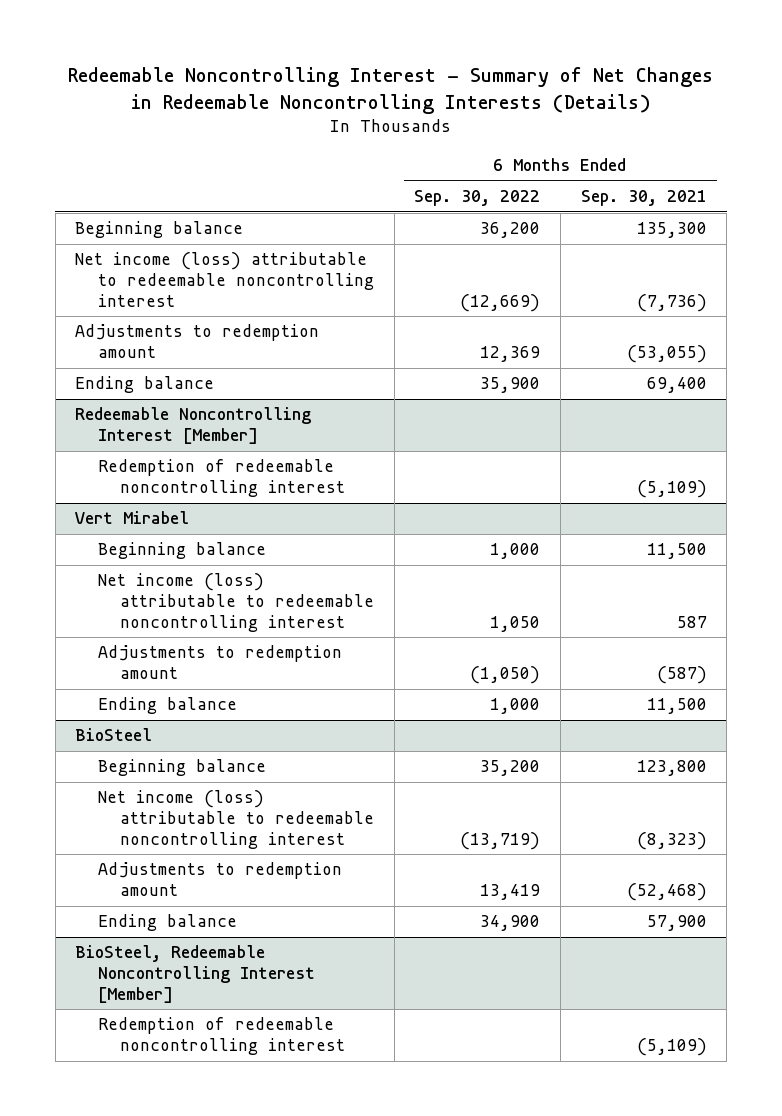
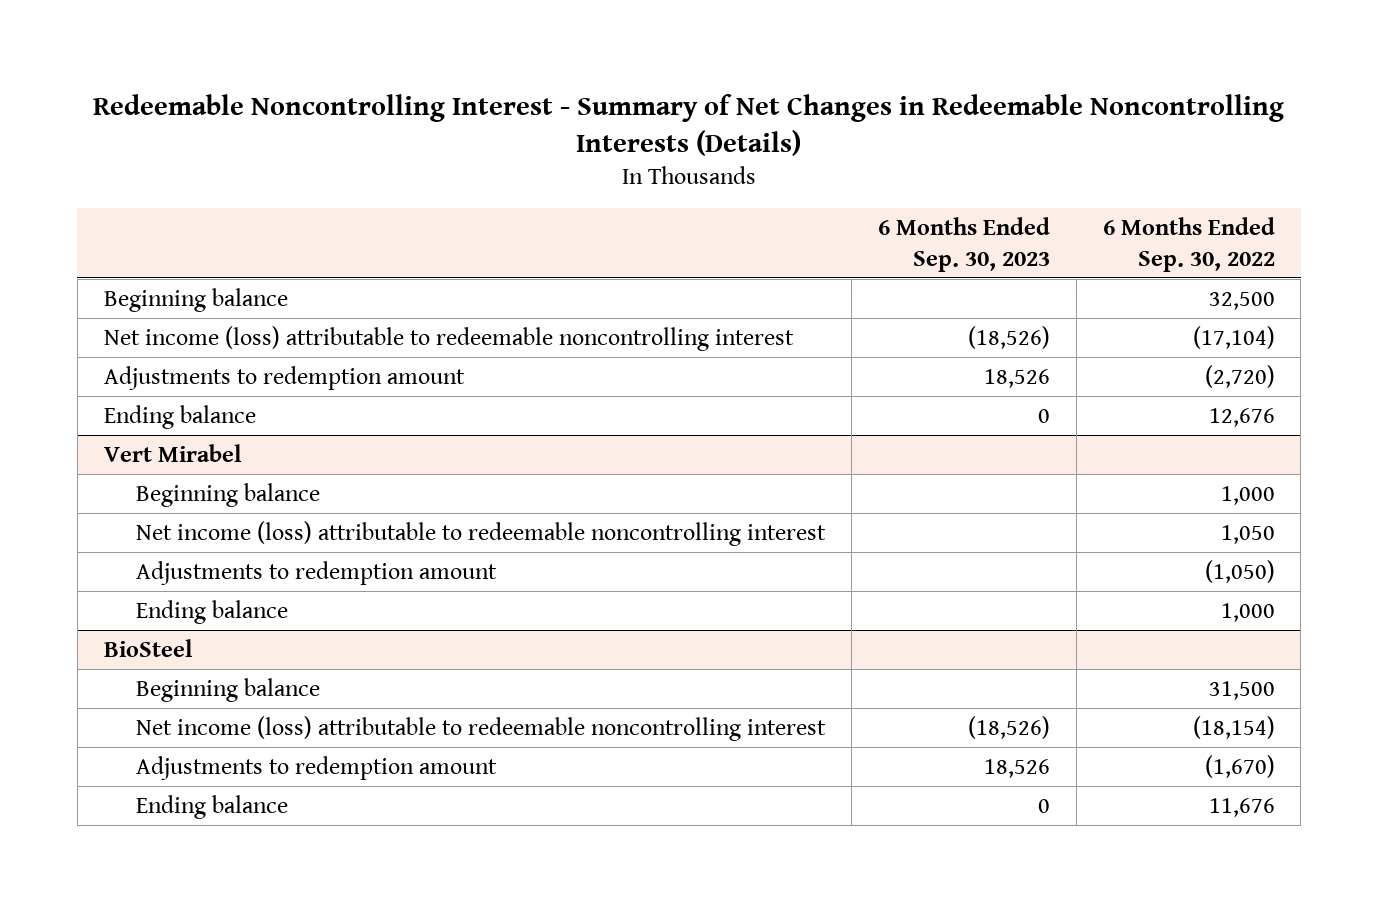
[580,190,707,207] Sep. 30, 2021 -> none
none -> [877,217,1050,272] 6 Months Ended Sep. 30, 2023
[75,407,312,445] Redeemable Noncontrolling Interest [Member] -> none
[97,459,346,498] Redemption of redeemable noncontrolling interest -> none
[480,222,541,239] 36,200 -> [1208,292,1275,311] 32,500
[460,293,541,312] (12,669) -> [1192,326,1275,350] (17,104)
[480,346,541,363] 12,369 -> [1204,365,1275,389] (2,720)
[480,377,541,394] 35,900 -> [1208,408,1275,428] 12,676
[75,945,315,1003] BioSteel, Redeemable Noncontrolling Interest [Member] -> none
[97,1017,346,1056] Redemption of redeemable noncontrolling interest -> none
[480,760,541,777] 35,200 -> [1208,681,1275,701] 31,500
[460,831,541,850] (13,719) -> [1192,716,1275,740] (18,154)
[480,884,541,901] 13,419 -> [1204,755,1275,779] (1,670)
[480,915,541,932] 34,900 -> [1208,798,1275,818] 11,676

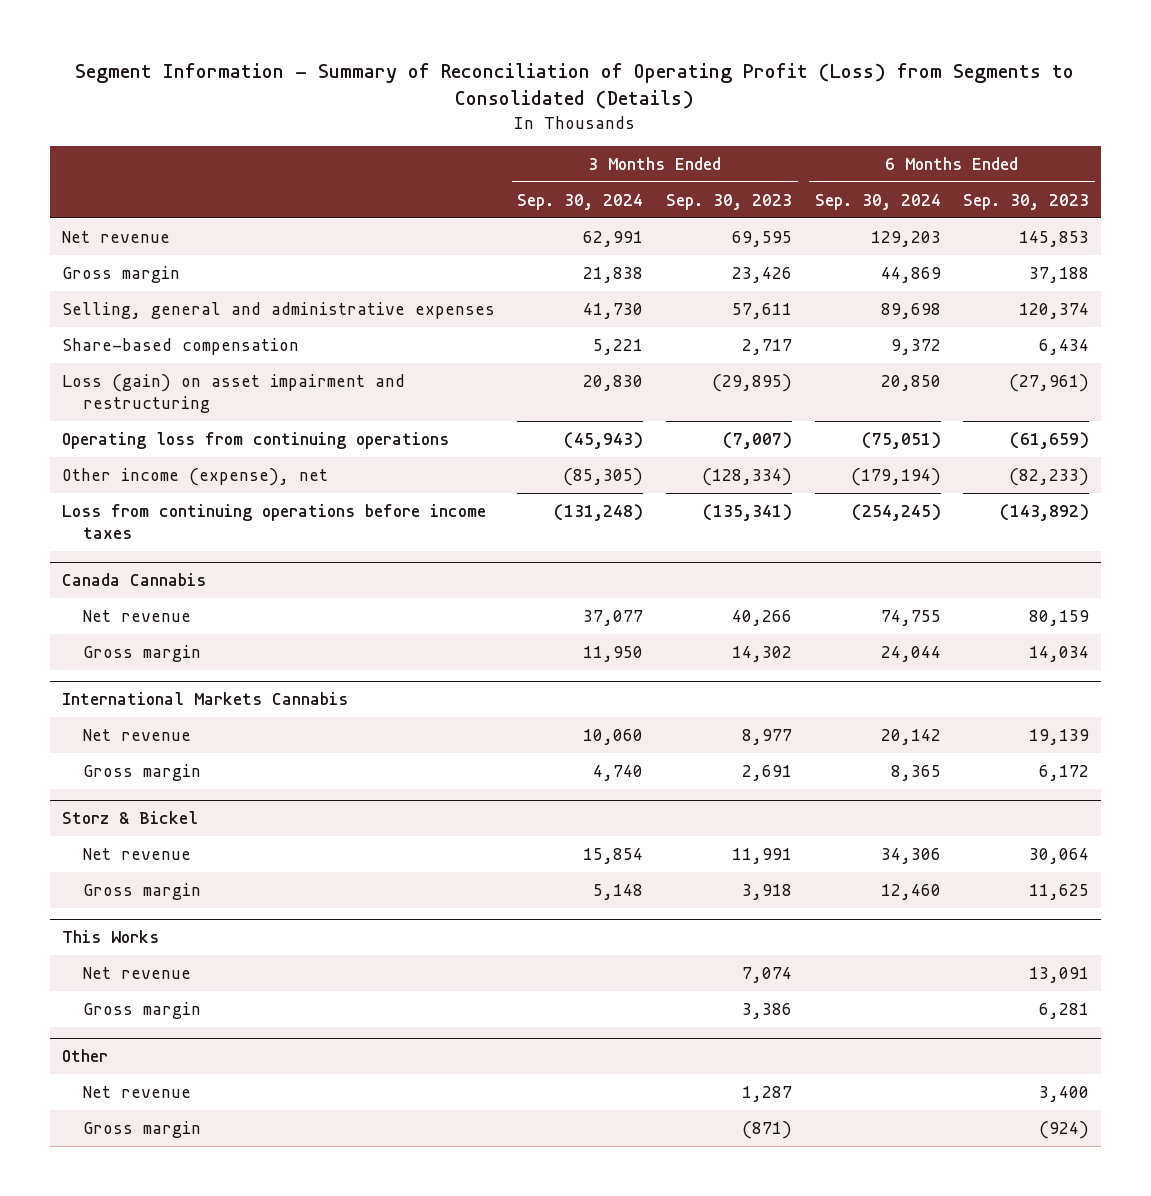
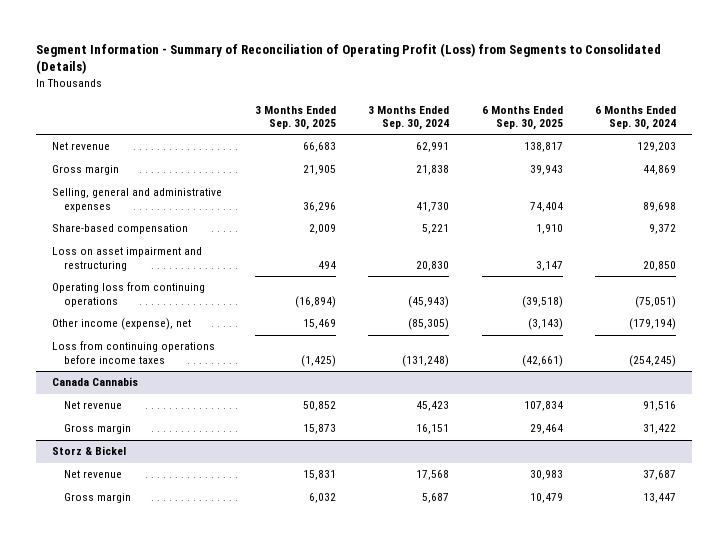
[665,193,792,210] Sep. 30, 2023 -> none
[963,193,1090,210] Sep. 30, 2023 -> none
none -> [254,105,336,131] 3 Months Ended Sep. 30, 2025
none -> [481,105,563,131] 6 Months Ended Sep. 30, 2025
[61,373,405,413] Loss (gain) on asset impairment and restructuring -> [52,247,203,271] Loss on asset impairment and restructuring
[61,691,348,705] International Markets Cannabis -> none
[82,728,191,741] Net revenue -> none
[82,763,201,781] Gross margin -> none
[583,609,644,626] 37,077 -> [416,401,450,412] 45,423
[880,609,941,626] 74,755 -> [643,401,677,412] 91,516
[583,645,644,662] 11,950 -> [416,424,450,435] 16,151
[880,645,941,662] 24,044 -> [643,424,677,435] 31,422
[61,929,159,943] This Works -> none
[82,966,191,979] Net revenue -> none
[82,1001,201,1019] Gross margin -> none
[61,1048,108,1062] Other -> none
[82,1085,191,1098] Net revenue -> none
[82,1120,201,1138] Gross margin -> none
[583,847,644,864] 15,854 -> [416,470,450,481] 17,568
[880,847,941,864] 34,306 -> [643,470,677,481] 37,687
[593,883,644,900] 5,148 -> [422,493,450,504] 5,687
[880,883,941,900] 12,460 -> [643,493,677,504] 13,447

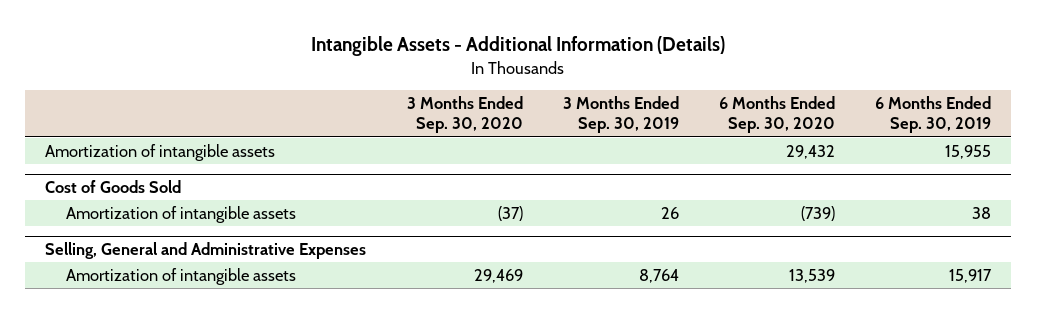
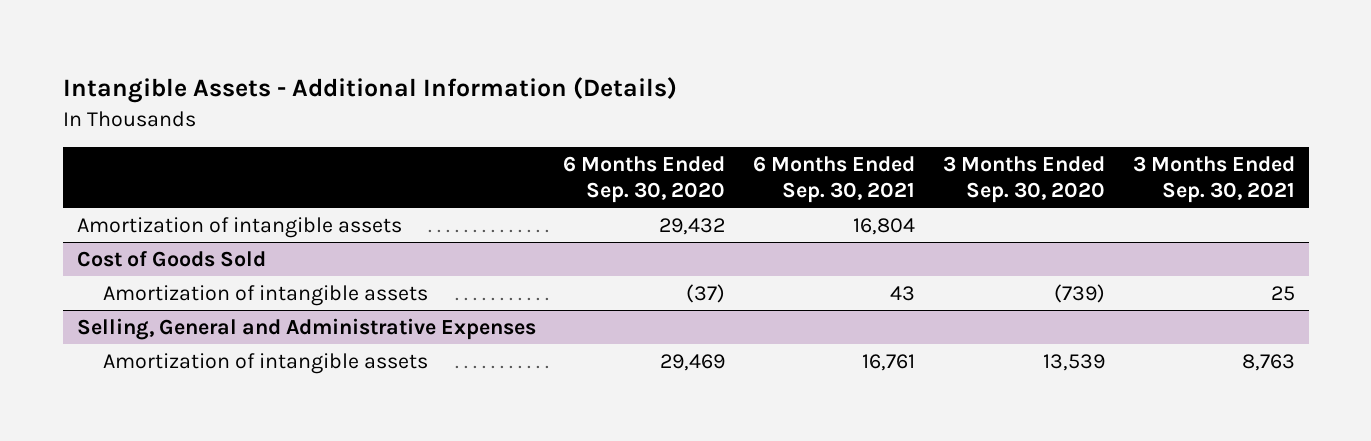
[562,96,679,134] 3 Months Ended Sep. 30, 2019 -> none
[875,96,992,134] 6 Months Ended Sep. 30, 2019 -> none
none -> [753,155,916,204] 6 Months Ended Sep. 30, 2021
none -> [1132,155,1295,204] 3 Months Ended Sep. 30, 2021
[497,205,523,221] (37) -> [1054,283,1106,303] (739)
[800,205,835,221] (739) -> [686,283,726,303] (37)
[473,268,523,283] 29,469 -> [1043,353,1106,371] 13,539
[788,268,835,283] 13,539 -> [660,353,726,371] 29,469

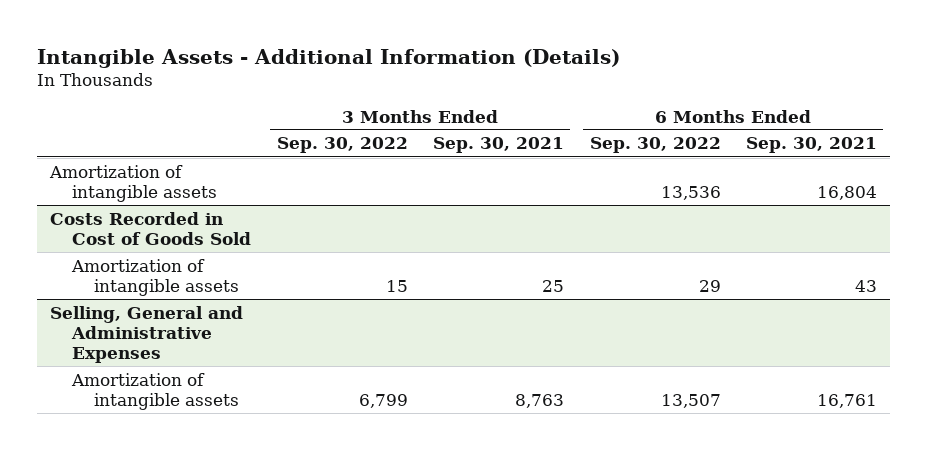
[563,155,726,204] 6 Months Ended Sep. 30, 2020 -> none
[943,155,1106,204] 3 Months Ended Sep. 30, 2020 -> none
none -> [276,137,408,154] Sep. 30, 2022
none -> [589,137,721,154] Sep. 30, 2022
[76,250,266,267] Cost of Goods Sold -> [50,211,251,245] Costs Recorded in Cost of Goods Sold

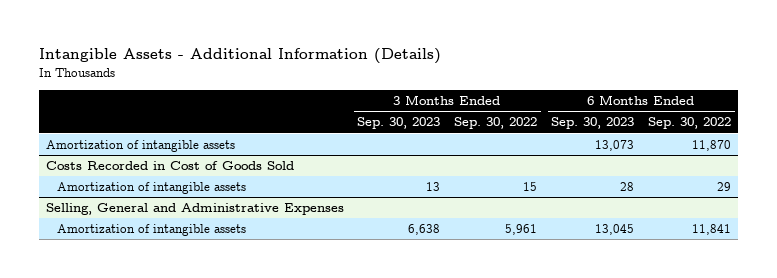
[433,137,565,154] Sep. 30, 2021 -> none
[746,137,878,154] Sep. 30, 2021 -> none
none -> [357,117,441,130] Sep. 30, 2023
none -> [551,117,635,130] Sep. 30, 2023
[660,185,721,200] 13,536 -> [692,140,732,152] 11,870
[358,393,408,408] 6,799 -> [505,224,538,236] 5,961
[660,393,721,408] 13,507 -> [692,224,732,236] 11,841

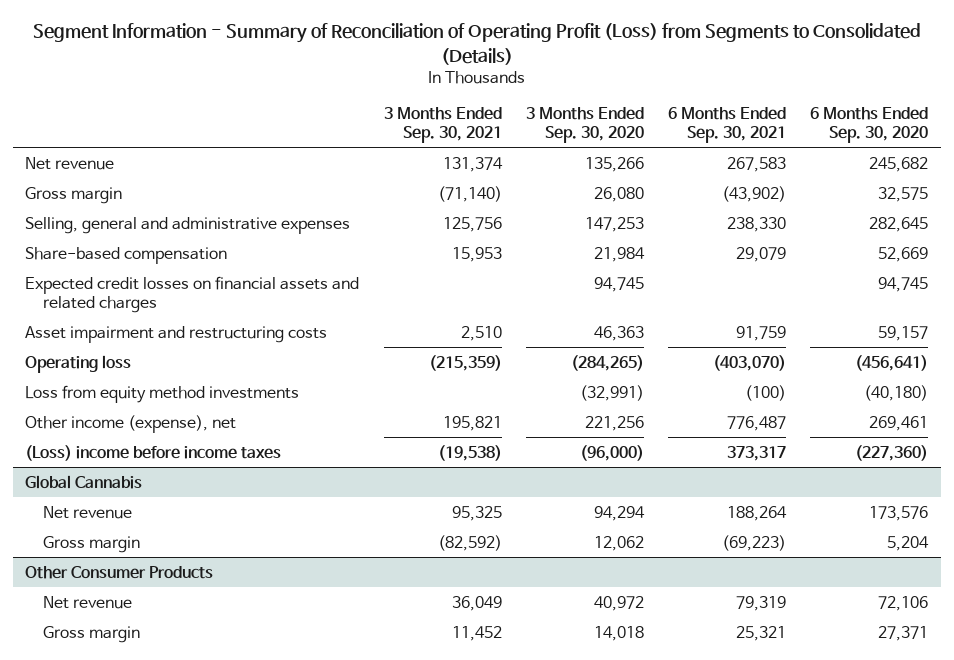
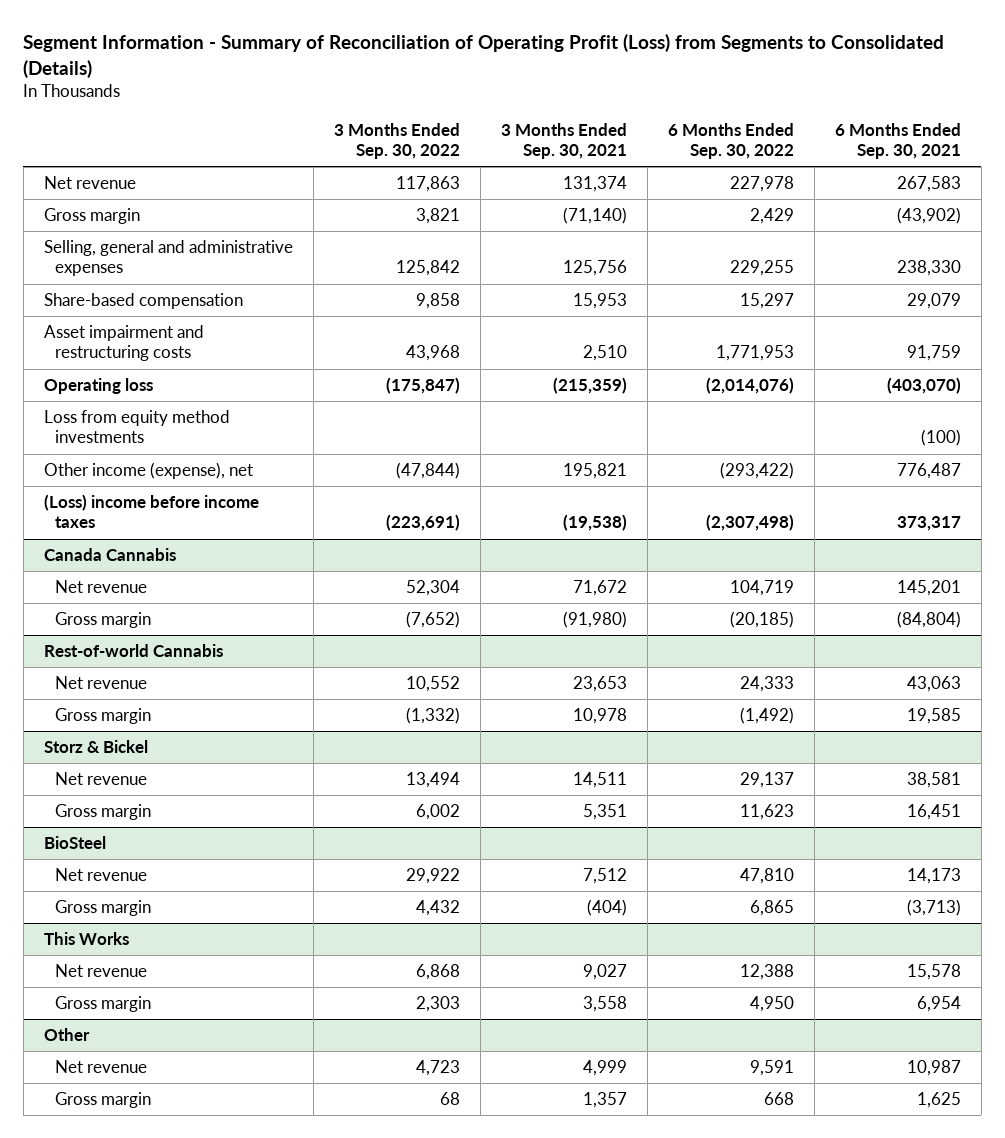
[525,106,644,143] 3 Months Ended Sep. 30, 2020 -> none
[810,106,929,143] 6 Months Ended Sep. 30, 2020 -> none
none -> [333,122,460,159] 3 Months Ended Sep. 30, 2022
none -> [667,122,794,159] 6 Months Ended Sep. 30, 2022
[25,275,360,313] Expected credit losses on financial assets and related charges -> none
[25,474,143,489] Global Cannabis -> none
[25,565,214,579] Other Consumer Products -> none
none -> [43,548,176,562] Canada Cannabis
[451,505,502,521] 95,325 -> [572,580,627,597] 71,672
[727,505,788,521] 188,264 -> [896,580,961,597] 145,201
[437,534,502,551] (82,592) -> [562,611,627,629] (91,980)
[722,534,787,551] (69,223) -> [896,611,961,629] (84,804)
none -> [43,644,223,658] Rest-of-world Cannabis
[451,595,502,611] 36,049 -> [572,676,627,693] 23,653
[736,595,787,611] 79,319 -> [906,676,961,693] 43,063
[451,625,502,641] 11,452 -> [572,708,627,725] 10,978
[736,625,787,641] 25,321 -> [906,708,961,725] 19,585
none -> [43,740,148,754] Storz & Bickel
none -> [55,772,148,786] Net revenue
none -> [55,804,152,821] Gross margin
none -> [43,836,106,850] BioSteel
none -> [55,868,148,882] Net revenue
none -> [55,900,152,917] Gross margin
none -> [43,932,129,946] This Works
none -> [55,964,148,978] Net revenue
none -> [55,996,152,1013] Gross margin
none -> [43,1028,90,1042] Other
none -> [55,1060,148,1074] Net revenue
none -> [55,1092,152,1109] Gross margin

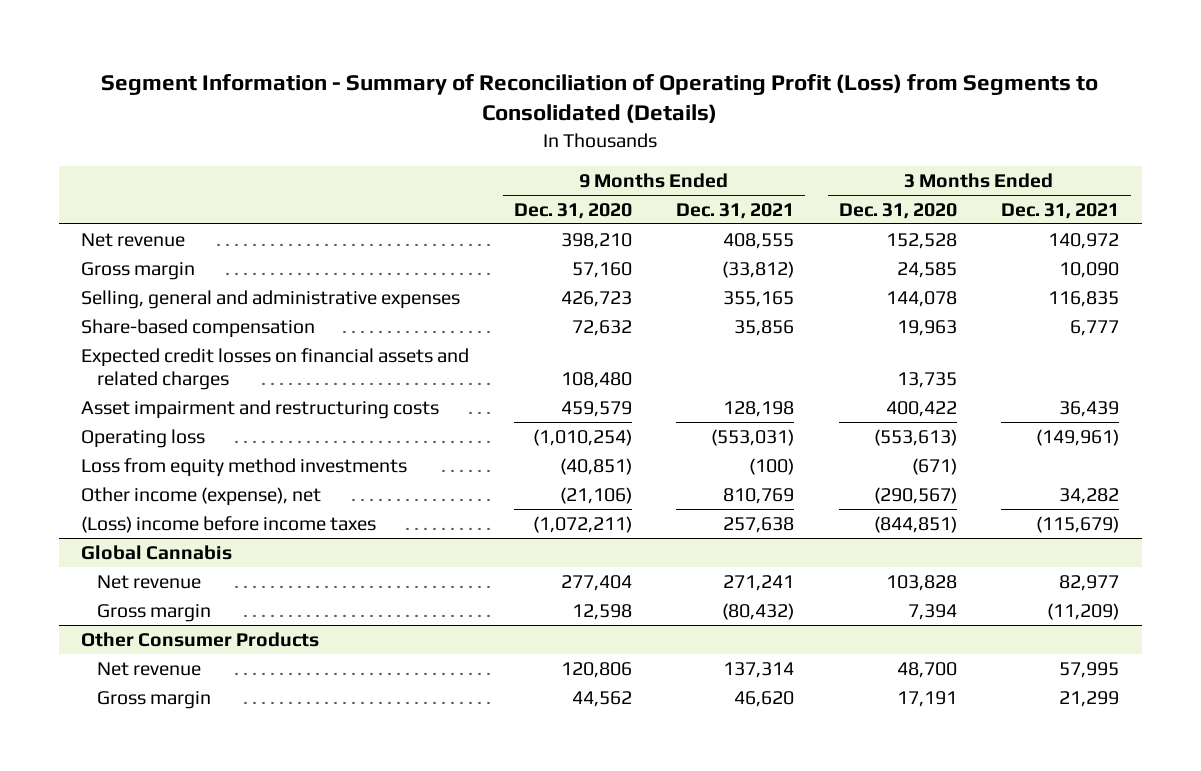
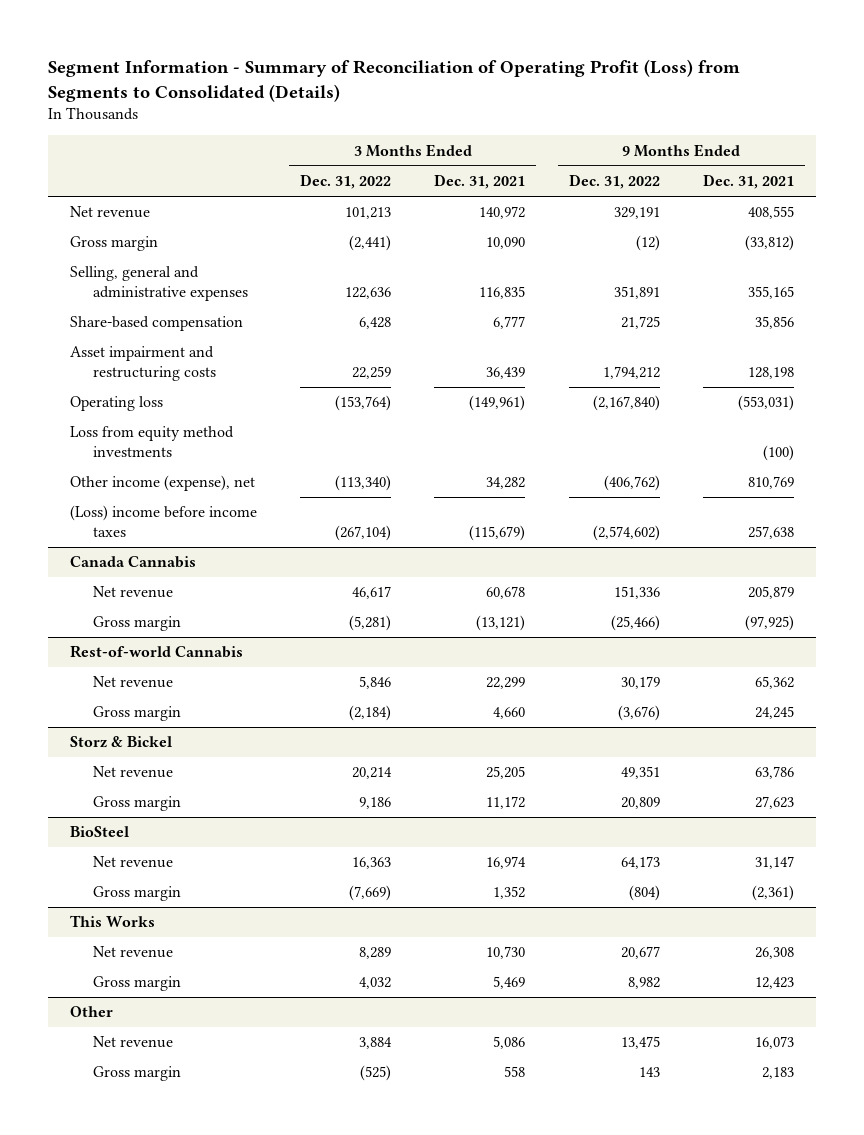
[513,202,632,219] Dec. 31, 2020 -> none
[838,202,957,219] Dec. 31, 2020 -> none
none -> [299,174,391,190] Dec. 31, 2022
none -> [568,174,660,190] Dec. 31, 2022
[81,347,470,391] Expected credit losses on financial assets and related charges -> none
[81,544,233,560] Global Cannabis -> none
[81,631,320,647] Other Consumer Products -> none
none -> [69,556,196,569] Canada Cannabis
[723,574,795,591] 271,241 -> [747,586,794,600] 205,879
[1059,574,1120,591] 82,977 -> [486,586,526,600] 60,678
[722,602,795,620] (80,432) -> [744,615,794,632] (97,925)
[1047,602,1120,620] (11,209) -> [476,615,526,632] (13,121)
none -> [69,645,243,659] Rest-of-world Cannabis
[723,661,795,678] 137,314 -> [754,676,794,690] 65,362
[1059,661,1120,678] 57,995 -> [486,677,526,690] 22,299
[734,690,795,707] 46,620 -> [754,706,794,720] 24,245
[1059,690,1120,707] 21,299 -> [493,707,526,720] 4,660
none -> [69,736,172,749] Storz & Bickel
none -> [93,766,174,779] Net revenue
none -> [93,796,182,812] Gross margin
none -> [69,826,129,838] BioSteel
none -> [93,856,174,869] Net revenue
none -> [93,886,182,902] Gross margin
none -> [69,915,155,928] This Works
none -> [93,946,174,959] Net revenue
none -> [93,976,182,992] Gross margin
none -> [69,1006,113,1018] Other
none -> [93,1036,174,1049] Net revenue
none -> [93,1066,182,1082] Gross margin

